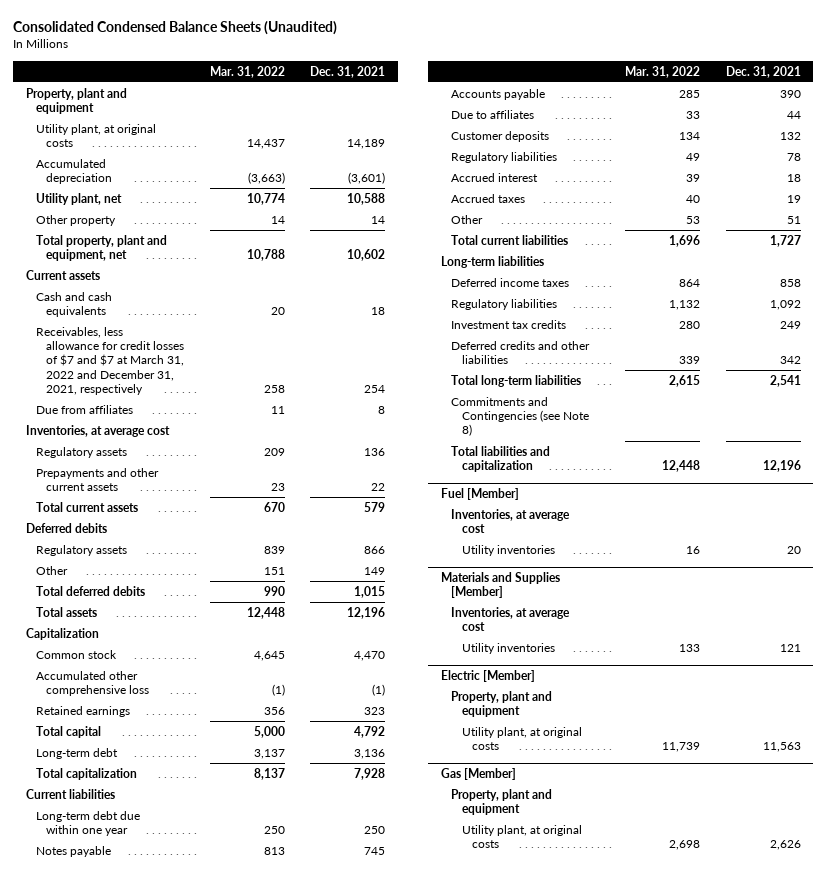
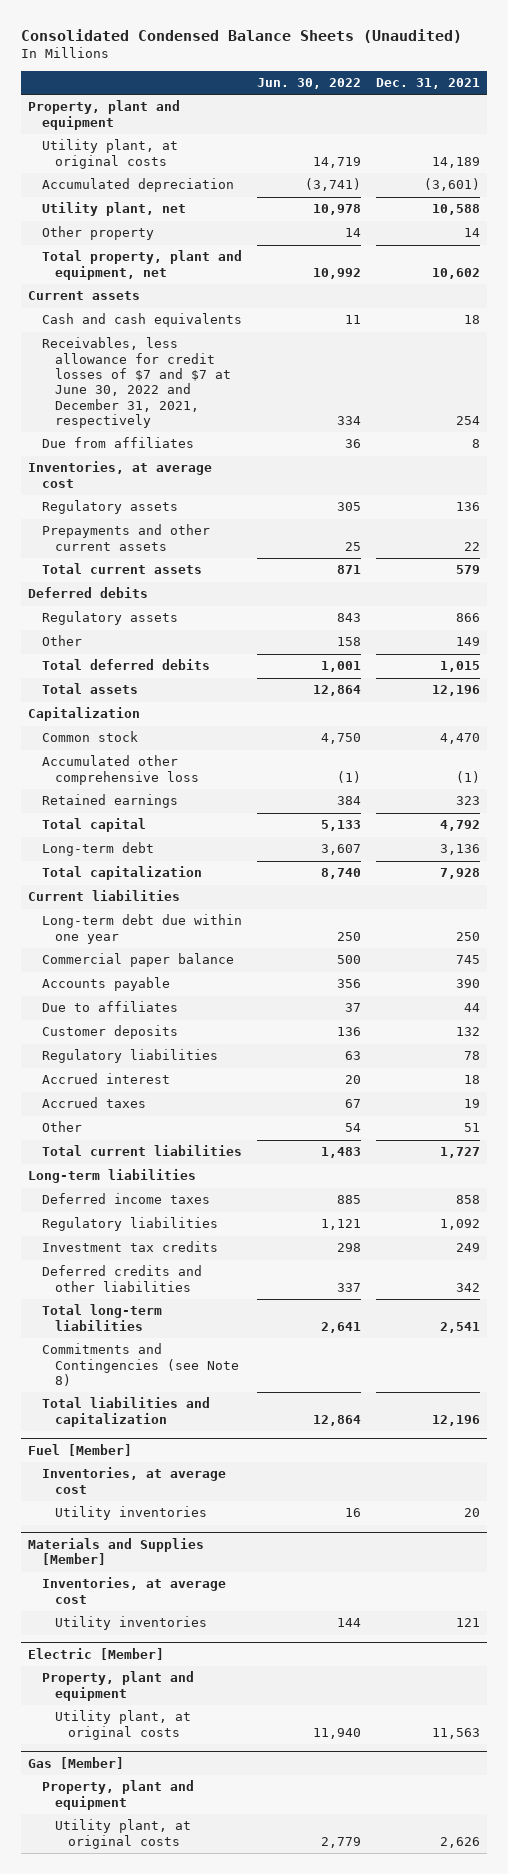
[209,65,285,78] Mar. 31, 2022 -> none
none -> [256,78,361,90] Jun. 30, 2022
[35,326,185,395] Receivables, less allowance for credit losses of $7 and $7 at March 31, 2022 and December 31, 2021, respectively -> [41,337,231,429] Receivables, less allowance for credit losses of $7 and $7 at June 30, 2022 and December 31, 2021, respectively
[35,845,111,857] Notes payable -> [41,953,234,968] Commercial paper balance

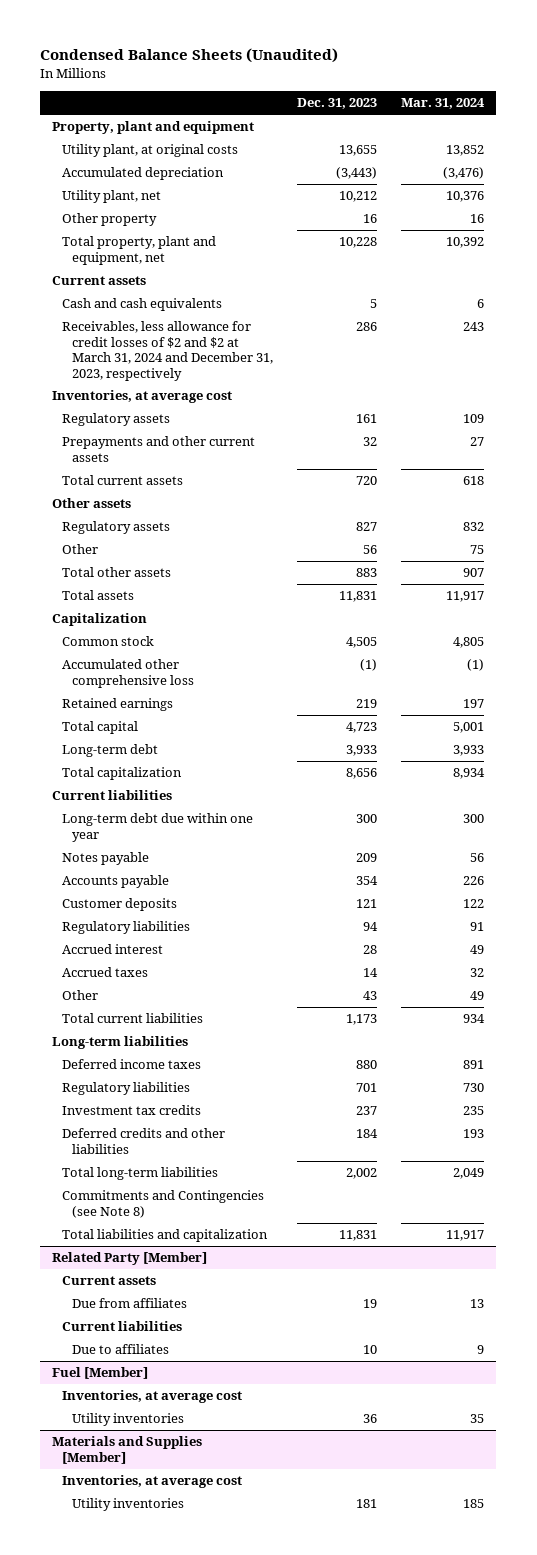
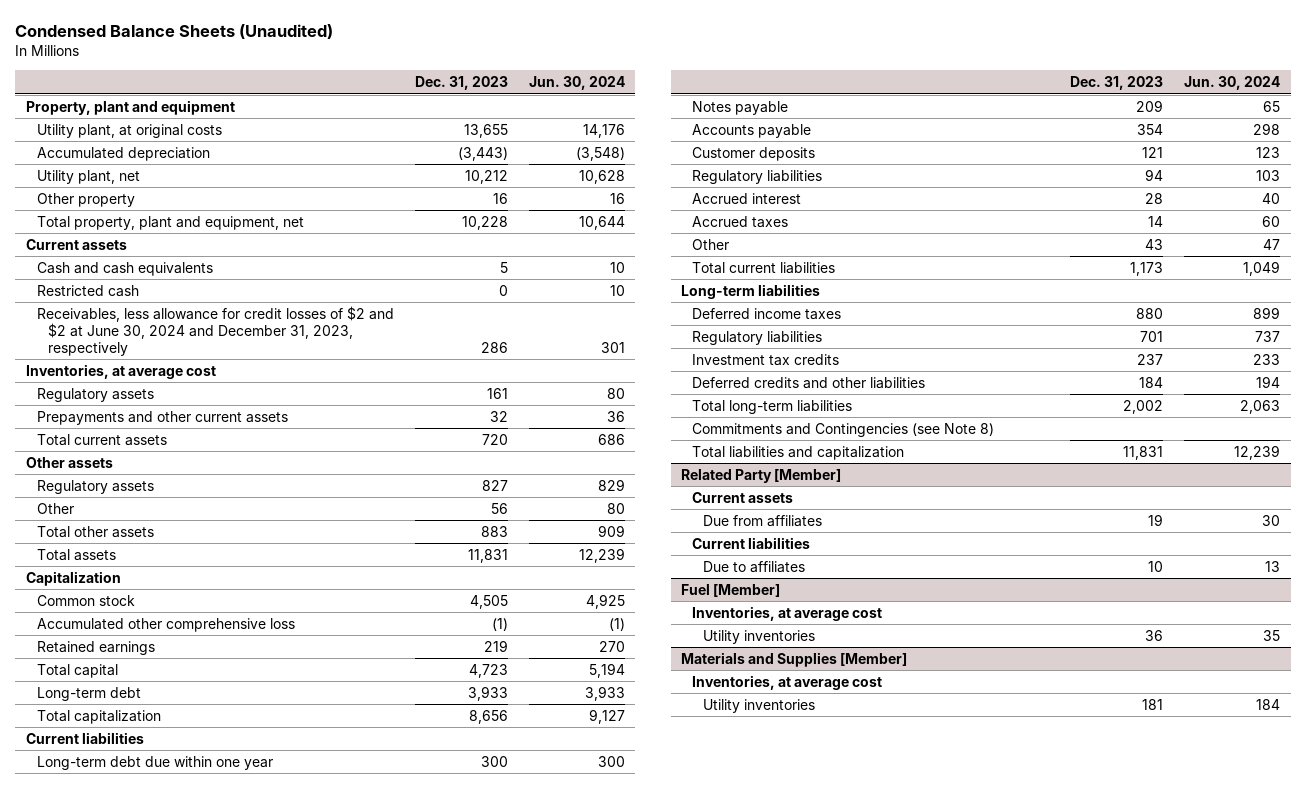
[401,98,486,110] Mar. 31, 2024 -> none
none -> [528,76,625,91] Jun. 30, 2024
none -> [36,284,139,297] Restricted cash
[62,321,274,381] Receivables, less allowance for credit losses of $2 and $2 at March 31, 2024 and December 31, 2023, respectively -> [36,305,394,356] Receivables, less allowance for credit losses of $2 and $2 at June 30, 2024 and December 31, 2023, respectively

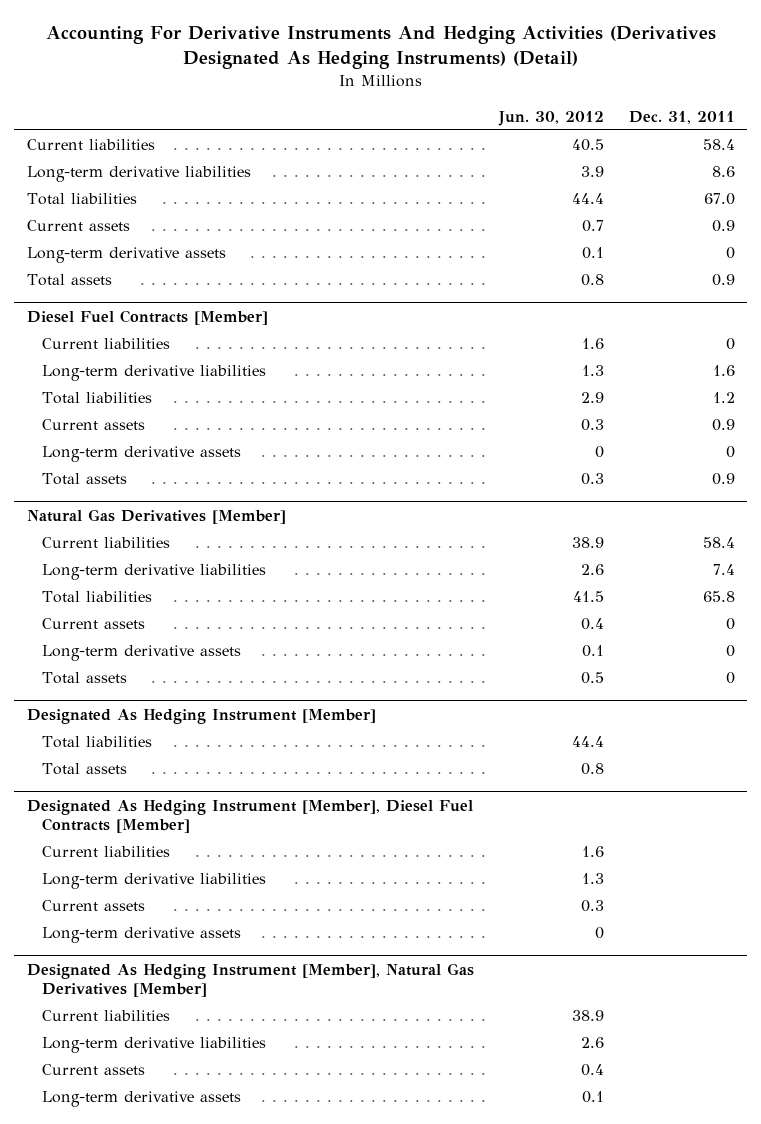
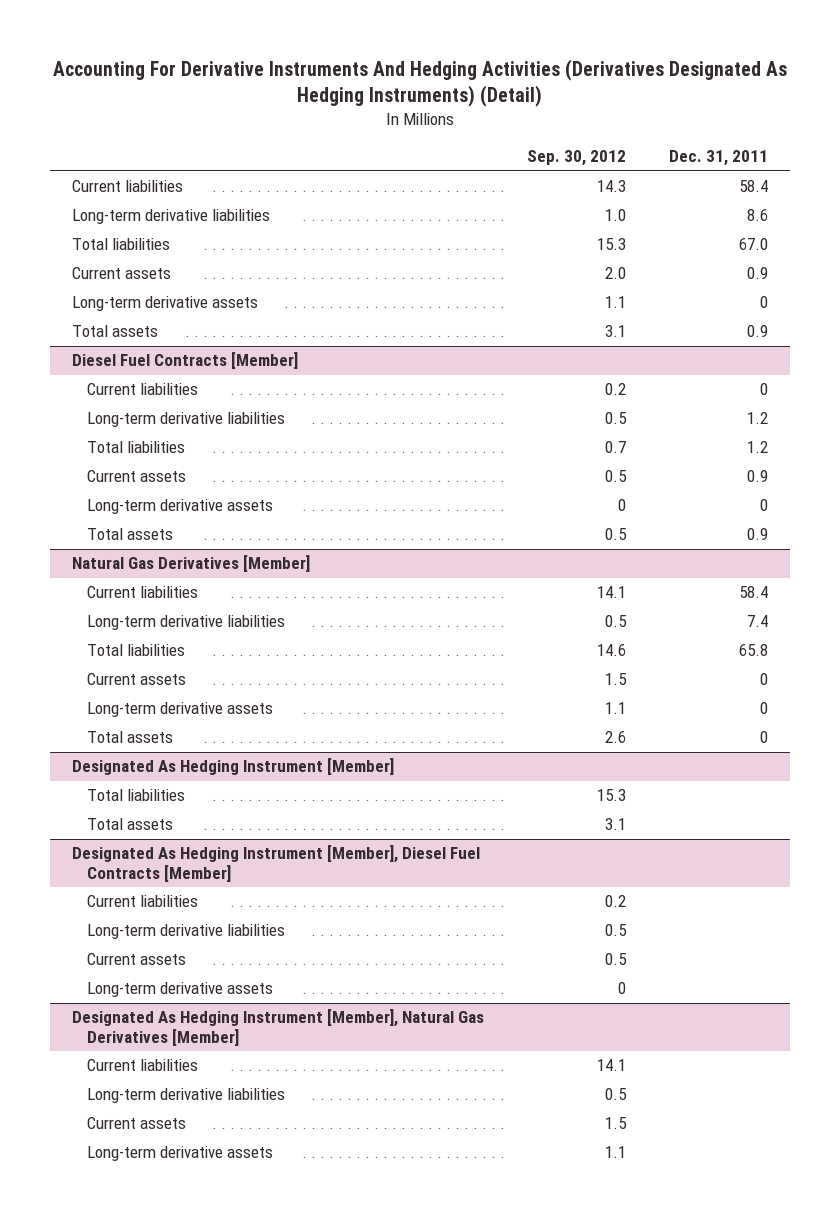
[497,110,604,126] Jun. 30, 2012 -> none
none -> [526,150,626,167] Sep. 30, 2012
[712,365,735,377] 1.6 -> [747,412,769,425] 1.2

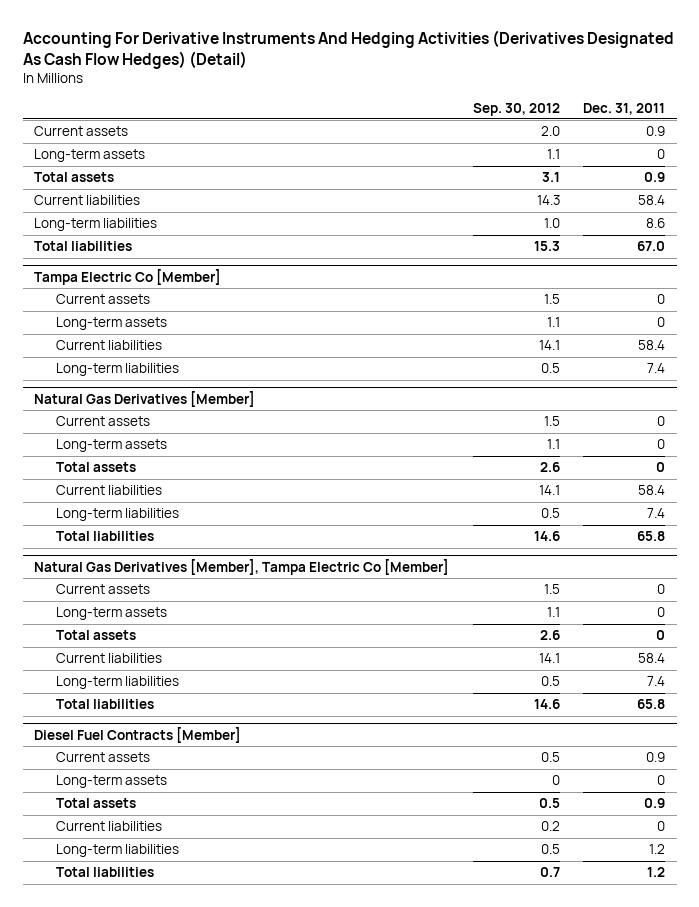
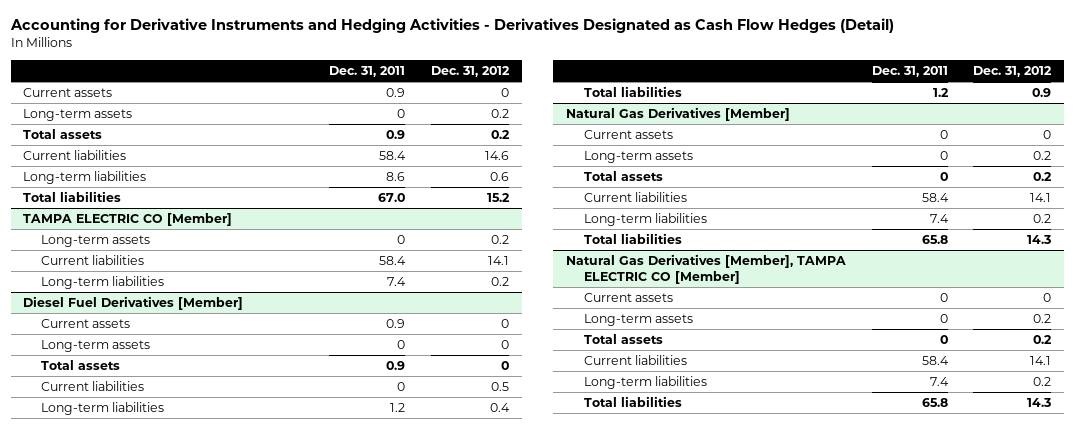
[22,29,674,69] Accounting For Derivative Instruments And Hedging Activities (Derivatives Designated As Cash Flow Hedges) (Detail) -> [9,18,894,34] Accounting for Derivative Instruments and Hedging Activities - Derivatives Designated as Cash Flow Hedges (Detail)
[472,102,560,116] Sep. 30, 2012 -> none
none -> [430,66,510,78] Dec. 31, 2012
[55,294,150,305] Current assets -> none
[34,269,222,286] Tampa Electric Co [Member] -> [23,212,233,226] TAMPA ELECTRIC CO [Member]
none -> [23,295,244,310] Diesel Fuel Derivatives [Member]
none -> [40,318,130,328] Current assets
none -> [40,339,150,352] Long-term assets
none -> [40,359,120,370] Total assets
none -> [40,380,144,391] Current liabilities
none -> [40,401,164,415] Long-term liabilities
none -> [583,85,682,97] Total liabilities
[34,559,450,576] Natural Gas Derivatives [Member], Tampa Electric Co [Member] -> [566,253,847,284] Natural Gas Derivatives [Member], TAMPA ELECTRIC CO [Member]
[34,727,242,744] Diesel Fuel Contracts [Member] -> none
[55,752,150,763] Current assets -> none
[55,775,167,789] Long-term assets -> none
[55,798,136,809] Total assets -> none
[55,821,162,832] Current liabilities -> none
[55,844,179,858] Long-term liabilities -> none
[55,867,154,878] Total liabilities -> none

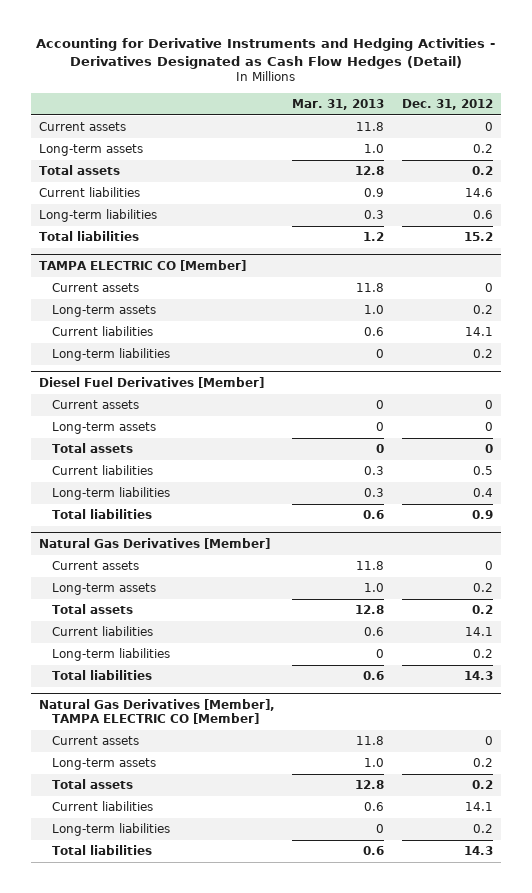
[329,66,406,78] Dec. 31, 2011 -> none
none -> [292,98,385,110] Mar. 31, 2013
none -> [52,283,140,293] Current assets

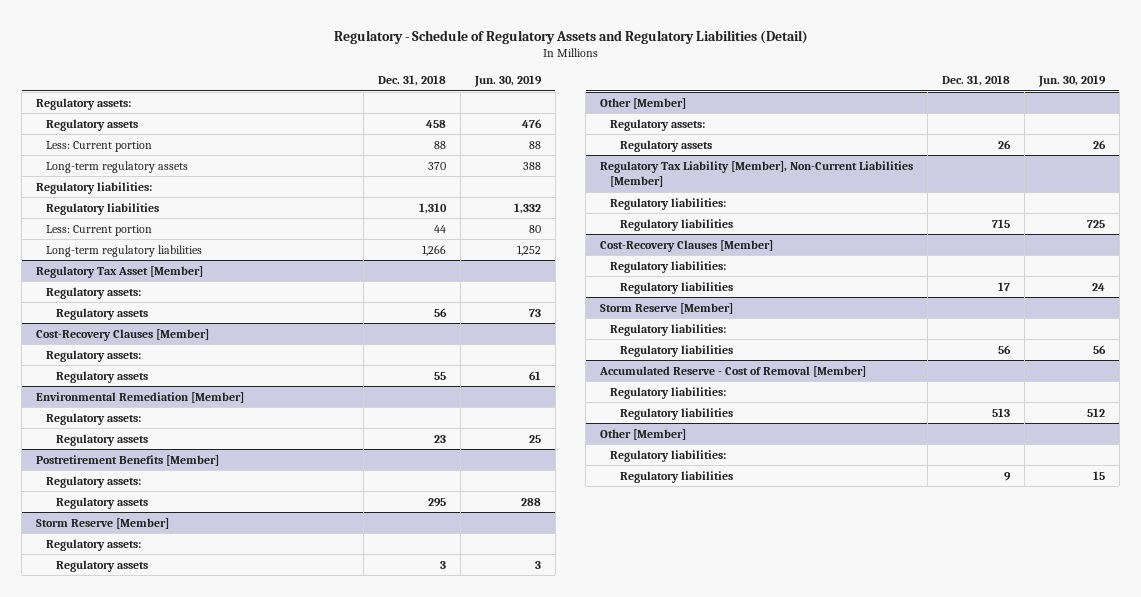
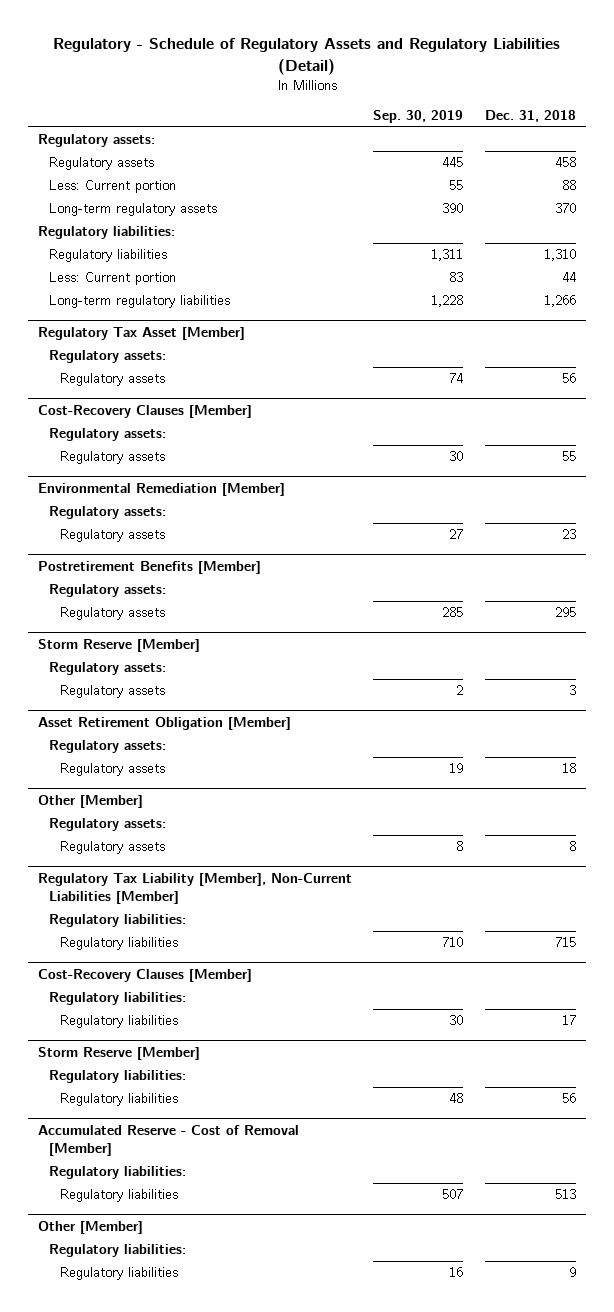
[474,75,543,88] Jun. 30, 2019 -> none
none -> [373,109,464,123] Sep. 30, 2019
none -> [38,717,292,731] Asset Retirement Obligation [Member]
none -> [49,740,167,754] Regulatory assets:
none -> [60,763,166,777] Regulatory assets
[998,139,1012,149] 26 -> [568,841,576,852] 8

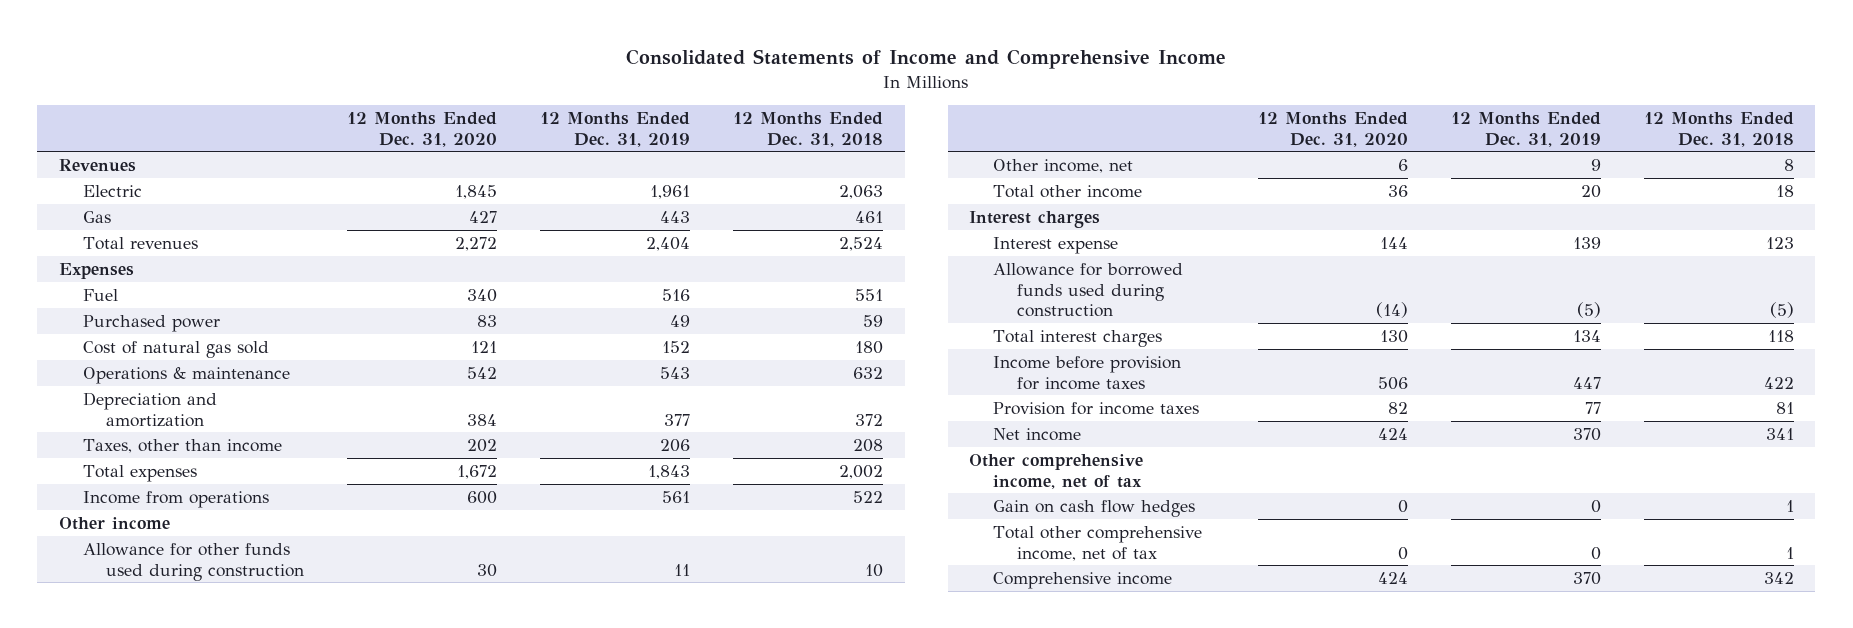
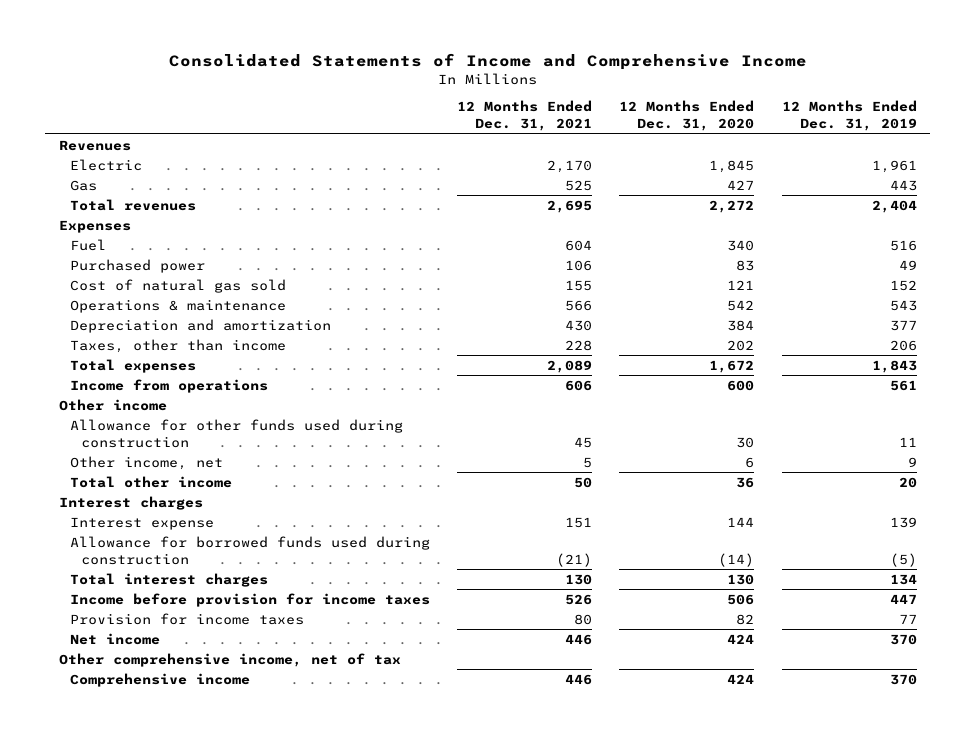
[733,111,884,147] 12 Months Ended Dec. 31, 2018 -> none
none -> [457,100,593,132] 12 Months Ended Dec. 31, 2021
[993,499,1196,517] Gain on cash flow hedges -> none
[993,525,1203,561] Total other comprehensive income, net of tax -> none

